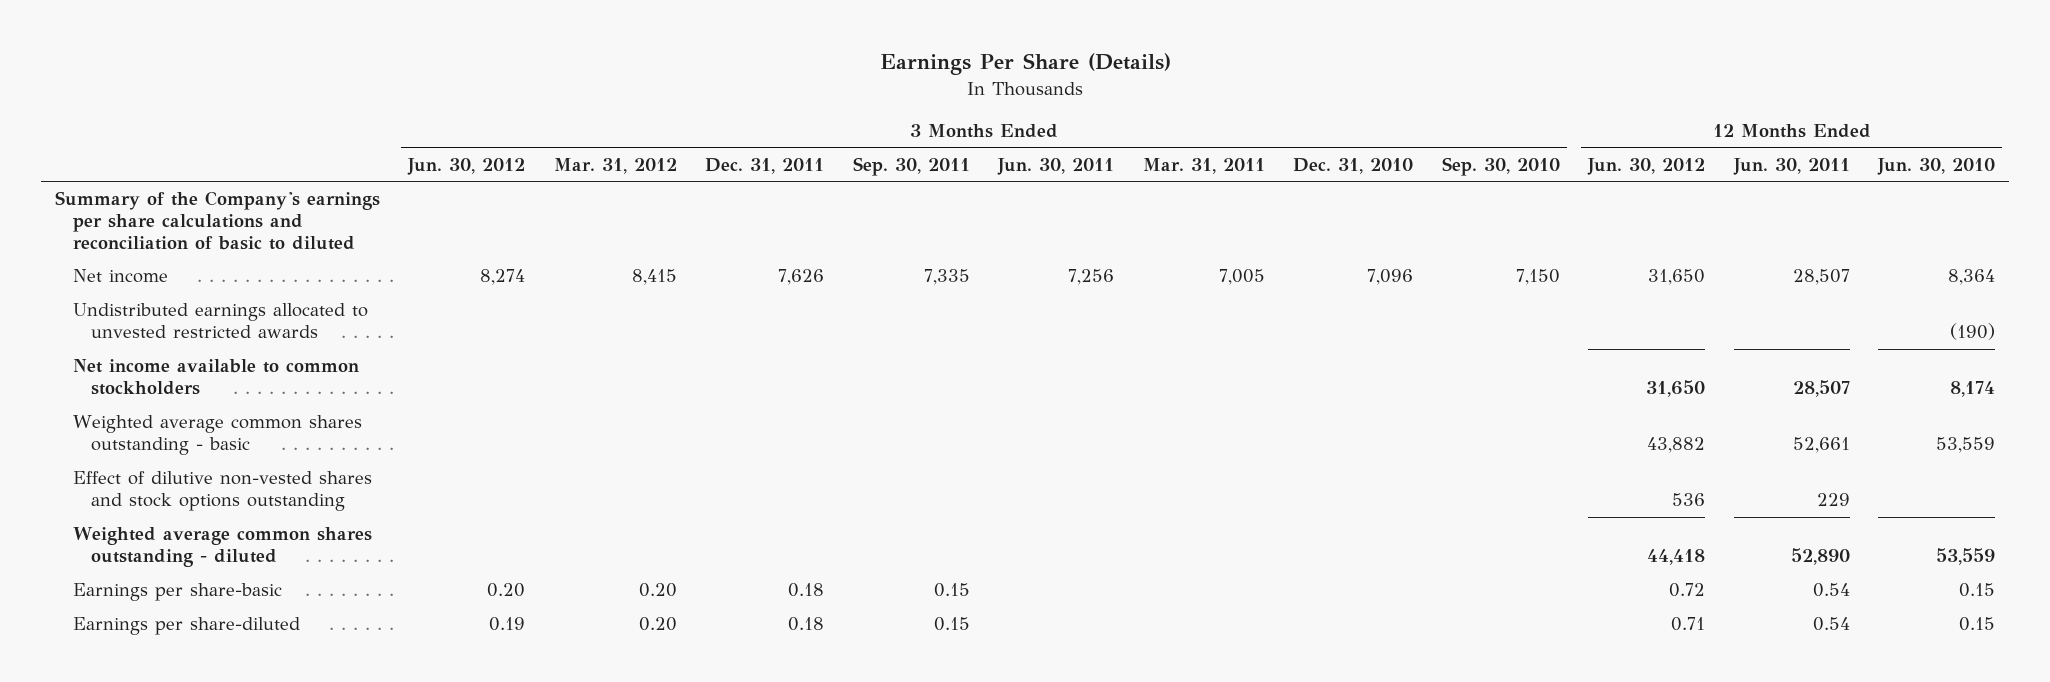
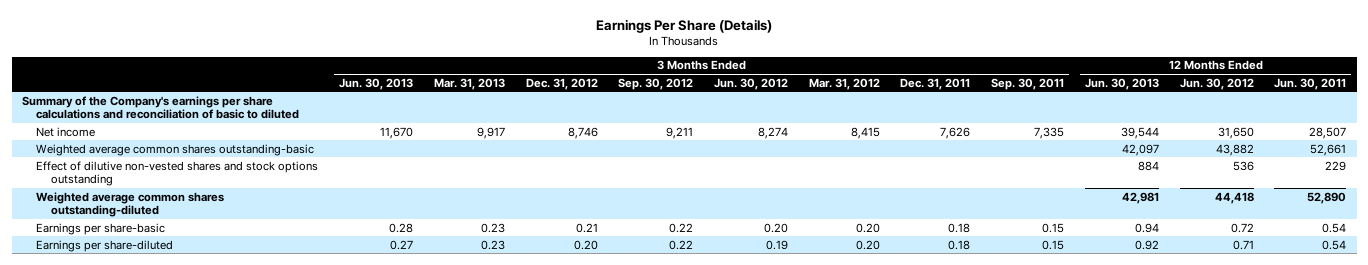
[997,157,1115,175] Jun. 30, 2011 -> none
[1142,157,1265,174] Mar. 31, 2011 -> none
[1293,157,1414,174] Dec. 31, 2010 -> none
[1441,156,1560,176] Sep. 30, 2010 -> none
[1877,157,1996,175] Jun. 30, 2010 -> none
none -> [339,77,414,90] Jun. 30, 2013
none -> [433,77,505,90] Mar. 31, 2013
none -> [525,77,598,90] Dec. 31, 2012
none -> [618,77,694,90] Sep. 30, 2012
none -> [1084,77,1159,90] Jun. 30, 2013
[72,303,368,338] Undistributed earnings allocated to unvested restricted awards -> none
[72,359,359,395] Net income available to common stockholders -> none
[72,415,362,455] Weighted average common shares outstanding - basic -> [36,143,315,156] Weighted average common shares outstanding-basic
[72,527,372,567] Weighted average common shares outstanding - diluted -> [36,191,225,218] Weighted average common shares outstanding-diluted

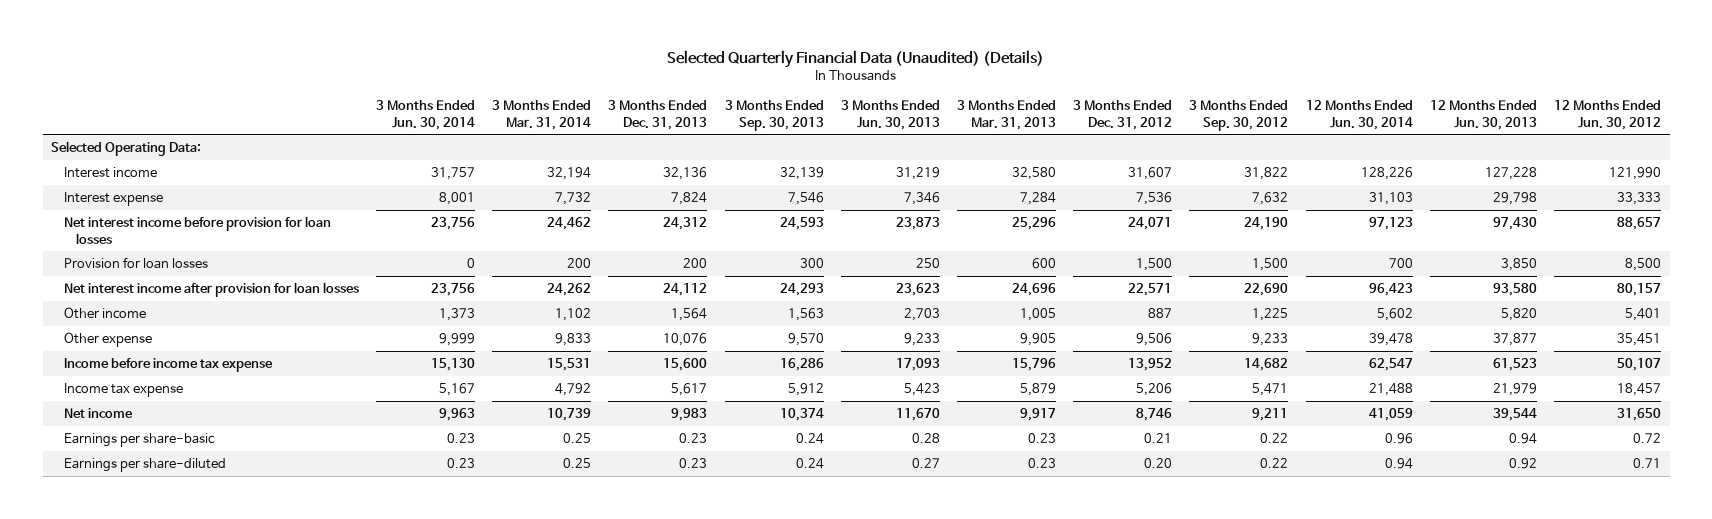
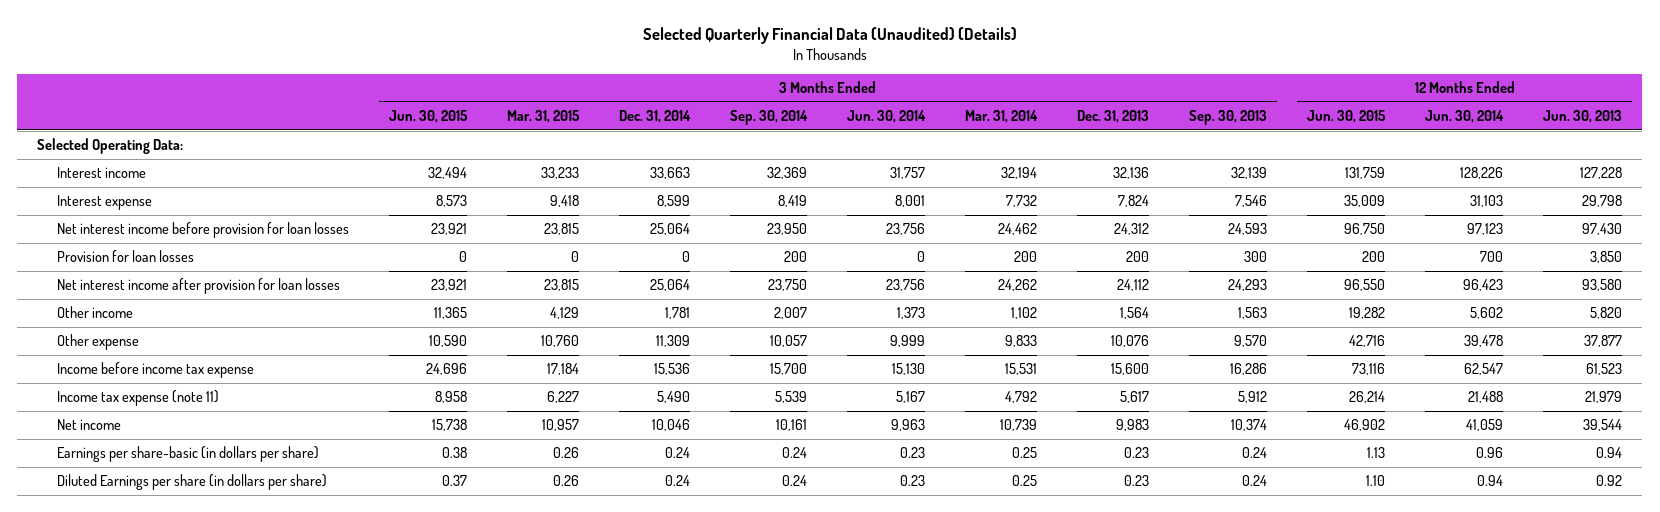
[840,100,940,130] 3 Months Ended Jun. 30, 2013 -> none
[956,100,1056,130] 3 Months Ended Mar. 31, 2013 -> none
[1073,100,1173,130] 3 Months Ended Dec. 31, 2012 -> none
[1189,100,1289,131] 3 Months Ended Sep. 30, 2012 -> none
[1554,100,1662,130] 12 Months Ended Jun. 30, 2012 -> none
none -> [388,110,468,124] Jun. 30, 2015
none -> [506,110,580,124] Mar. 31, 2015
none -> [618,110,691,124] Dec. 31, 2014
none -> [729,110,808,126] Sep. 30, 2014
none -> [1307,110,1387,124] Jun. 30, 2015
[63,383,183,398] Income tax expense -> [56,390,219,407] Income tax expense (note 11)
[63,433,215,448] Earnings per share-basic -> [56,446,319,463] Earnings per share-basic (in dollars per share)
[63,458,226,473] Earnings per share-diluted -> [56,474,327,491] Diluted Earnings per share (in dollars per share)

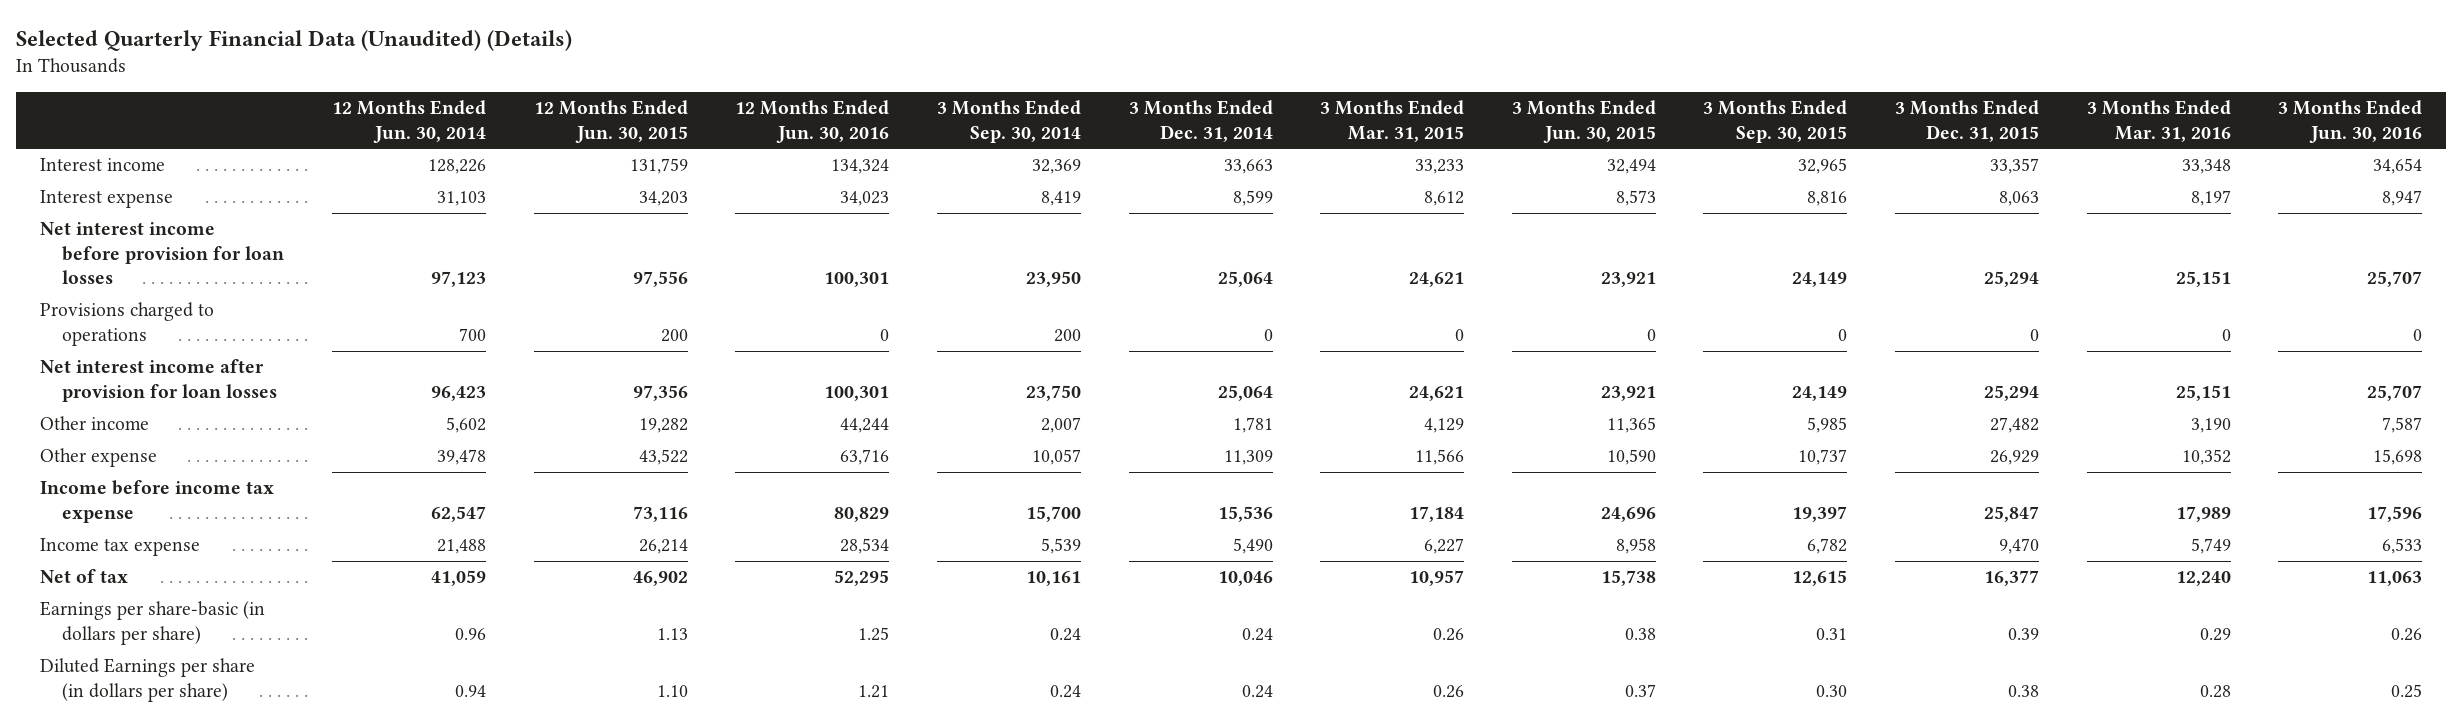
[847,110,927,124] Jun. 30, 2014 -> none
[965,110,1039,124] Mar. 31, 2014 -> none
[1077,110,1150,124] Dec. 31, 2013 -> none
[1189,110,1268,126] Sep. 30, 2013 -> none
[1543,110,1623,124] Jun. 30, 2013 -> none
none -> [735,100,890,143] 12 Months Ended Jun. 30, 2016
none -> [1703,100,1848,143] 3 Months Ended Sep. 30, 2015
none -> [1895,100,2040,142] 3 Months Ended Dec. 31, 2015
none -> [2086,100,2231,142] 3 Months Ended Mar. 31, 2016
none -> [2278,100,2423,143] 3 Months Ended Jun. 30, 2016
[37,138,184,155] Selected Operating Data: -> none
[549,195,579,208] 9,418 -> [1424,191,1465,207] 8,612
[1344,195,1386,208] 35,009 -> [638,191,688,207] 34,203
[543,223,579,236] 23,815 -> [1409,272,1465,288] 24,621
[1344,223,1386,236] 96,750 -> [632,271,688,288] 97,556
[56,250,194,263] Provision for loan losses -> [40,302,215,346] Provisions charged to operations
[543,279,579,292] 23,815 -> [1409,385,1465,401] 24,621
[1344,279,1386,292] 96,550 -> [632,384,688,401] 97,356
[540,335,579,348] 10,760 -> [1415,449,1465,466] 11,566
[1349,335,1386,348] 42,716 -> [638,449,688,466] 43,522
[56,390,219,407] Income tax expense (note 11) -> [40,538,201,557] Income tax expense
[56,419,121,431] Net income -> [40,569,129,584] Net of tax

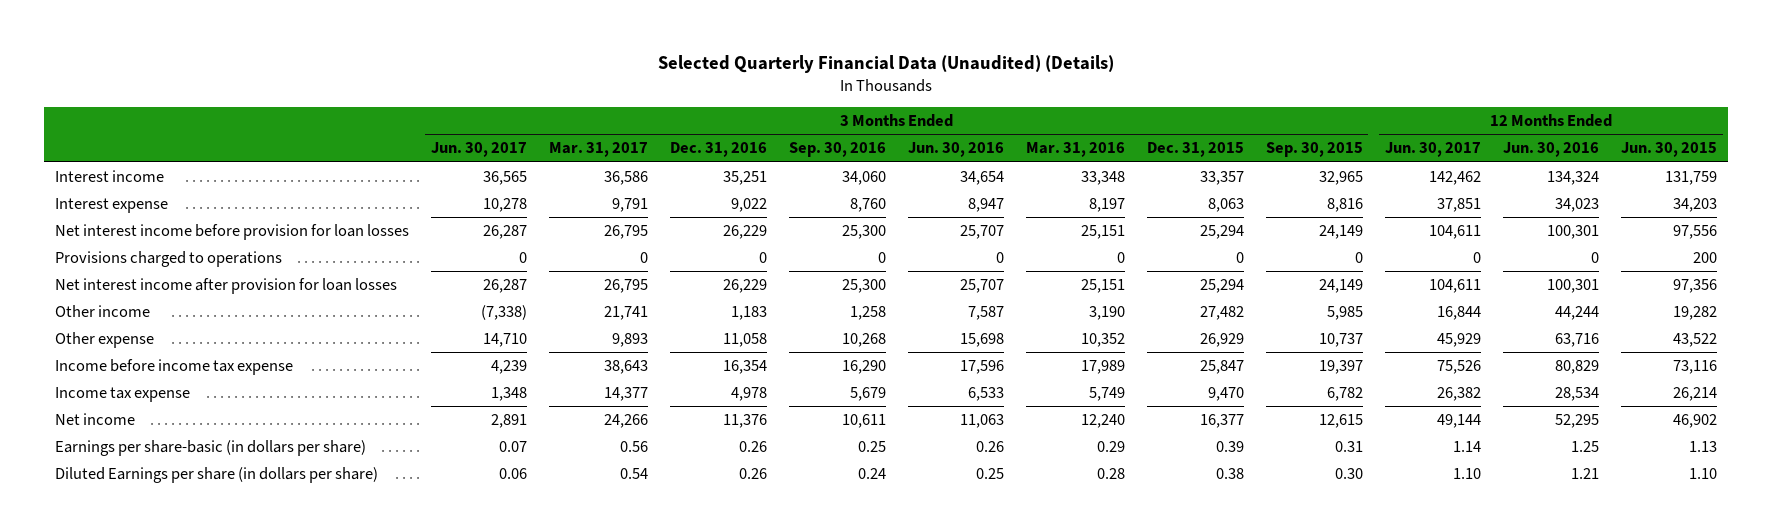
[331,100,486,143] 12 Months Ended Jun. 30, 2014 -> none
[936,100,1081,143] 3 Months Ended Sep. 30, 2014 -> none
[1128,100,1273,142] 3 Months Ended Dec. 31, 2014 -> none
[1320,100,1465,142] 3 Months Ended Mar. 31, 2015 -> none
[1511,100,1656,143] 3 Months Ended Jun. 30, 2015 -> none
none -> [430,142,527,158] Jun. 30, 2017
none -> [548,142,648,158] Mar. 31, 2017
none -> [669,142,767,158] Dec. 31, 2016
none -> [788,142,886,158] Sep. 30, 2016
none -> [1384,142,1481,158] Jun. 30, 2017
[40,569,129,584] Net of tax -> [54,412,135,425] Net income

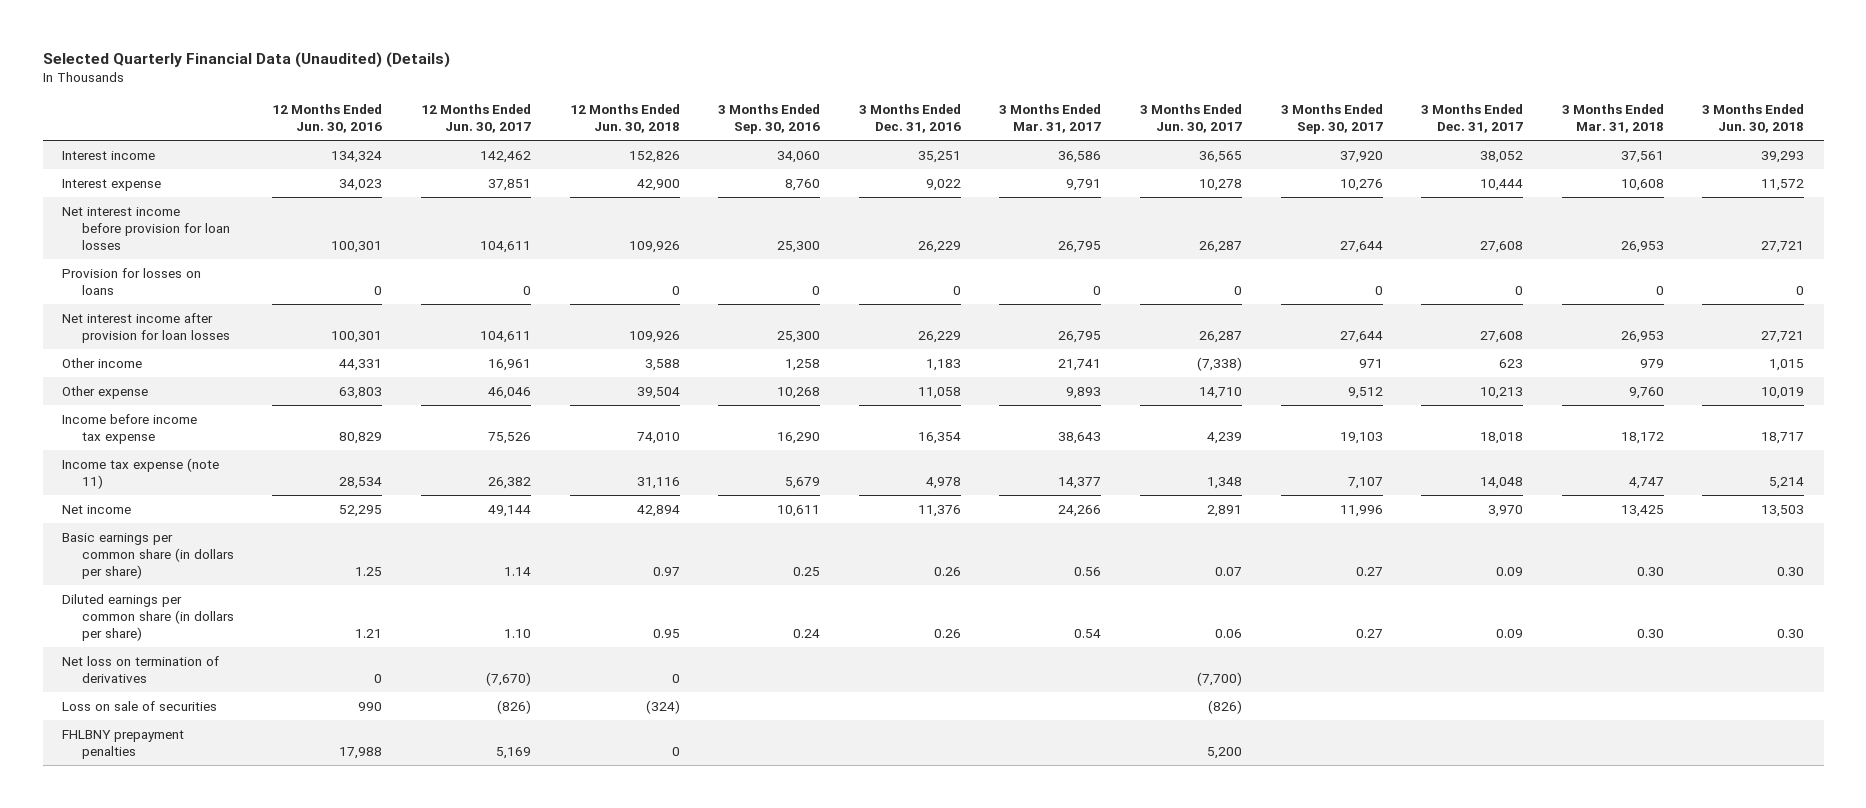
[907,142,1004,158] Jun. 30, 2016 -> none
[1025,142,1125,158] Mar. 31, 2016 -> none
[1146,142,1244,158] Dec. 31, 2015 -> none
[1265,142,1363,158] Sep. 30, 2015 -> none
[1621,142,1718,158] Jun. 30, 2015 -> none
none -> [569,104,680,134] 12 Months Ended Jun. 30, 2018
none -> [1280,104,1383,135] 3 Months Ended Sep. 30, 2017
none -> [1421,104,1524,134] 3 Months Ended Dec. 31, 2017
none -> [1561,104,1664,134] 3 Months Ended Mar. 31, 2018
none -> [1702,104,1805,134] 3 Months Ended Jun. 30, 2018
[54,250,282,267] Provisions charged to operations -> [61,267,201,295] Provision for losses on loans
[1436,305,1481,320] 16,844 -> [488,358,532,371] 16,961
[1554,305,1599,320] 44,244 -> [339,358,383,371] 44,331
[1436,332,1481,347] 45,929 -> [488,386,532,399] 46,046
[1554,332,1599,347] 63,716 -> [339,386,383,399] 63,803
[54,386,190,402] Income tax expense -> [61,457,219,489] Income tax expense (note 11)
[54,439,366,456] Earnings per share-basic (in dollars per share) -> [61,532,234,580] Basic earnings per common share (in dollars per share)
[54,466,378,483] Diluted Earnings per share (in dollars per share) -> [61,593,234,642] Diluted earnings per common share (in dollars per share)
none -> [61,655,219,683] Net loss on termination of derivatives
none -> [61,700,217,711] Loss on sale of securities
none -> [61,729,184,759] FHLBNY prepayment penalties

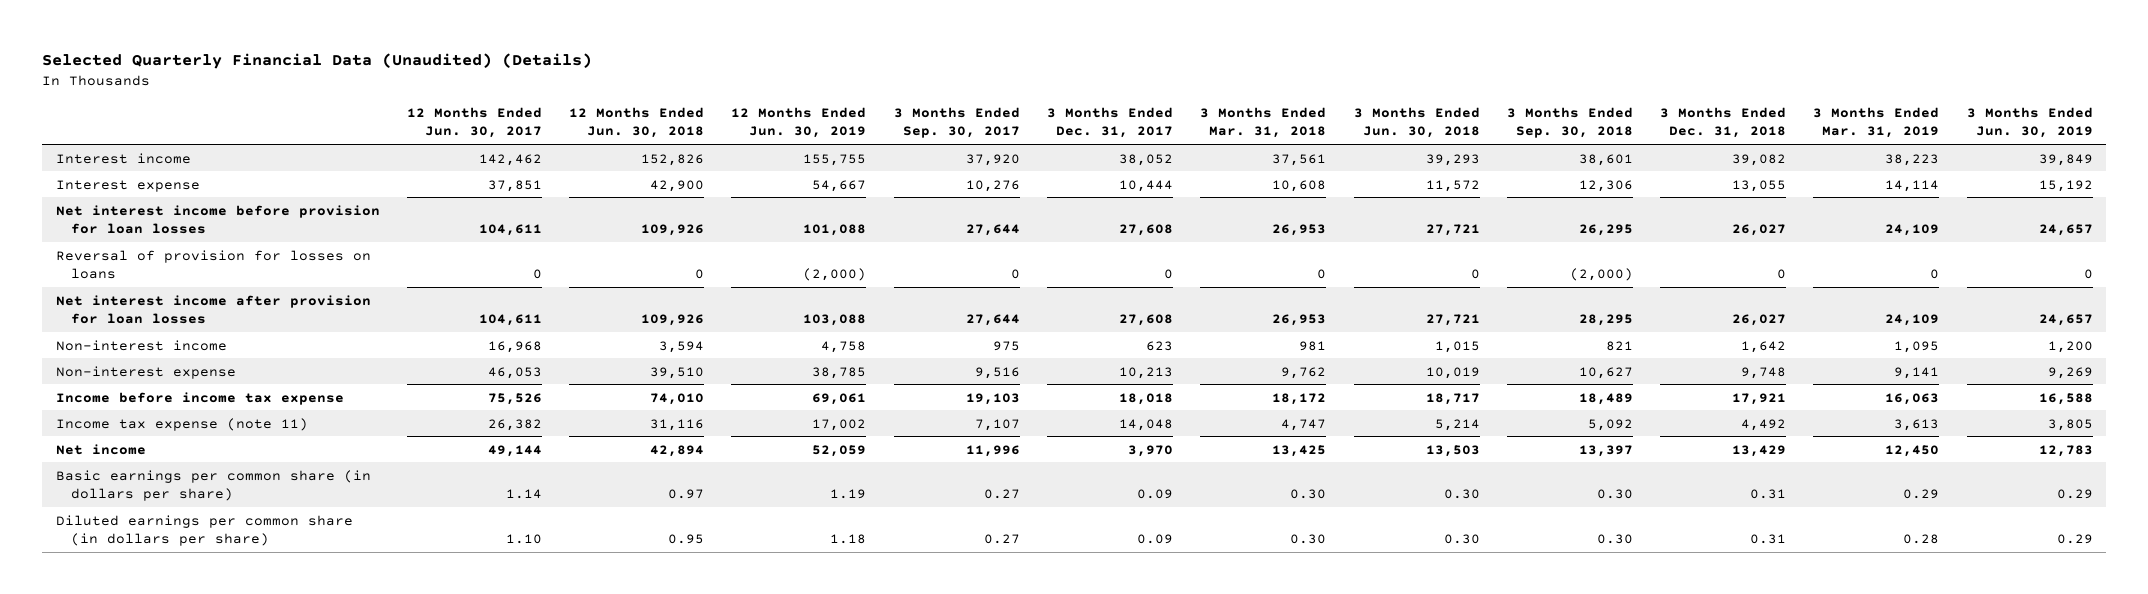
[272,104,383,134] 12 Months Ended Jun. 30, 2016 -> none
[718,104,821,135] 3 Months Ended Sep. 30, 2016 -> none
[858,104,961,134] 3 Months Ended Dec. 31, 2016 -> none
[999,104,1102,134] 3 Months Ended Mar. 31, 2017 -> none
[1139,104,1242,134] 3 Months Ended Jun. 30, 2017 -> none
none -> [731,106,867,139] 12 Months Ended Jun. 30, 2019
none -> [1506,106,1633,139] 3 Months Ended Sep. 30, 2018
none -> [1660,106,1787,139] 3 Months Ended Dec. 31, 2018
none -> [1813,106,1940,139] 3 Months Ended Mar. 31, 2019
none -> [1966,106,2093,139] 3 Months Ended Jun. 30, 2019
[61,267,201,295] Provision for losses on loans -> [55,249,371,280] Reversal of provision for losses on loans
[61,357,142,368] Other income -> [55,339,227,351] Non-interest income
[488,358,532,371] 16,961 -> [487,340,542,353] 16,968
[644,358,680,371] 3,588 -> [659,340,705,353] 3,594
[1358,358,1383,368] 971 -> [992,340,1020,351] 975
[1639,358,1664,368] 979 -> [1299,340,1327,351] 981
[61,385,148,399] Other expense -> [55,365,236,379] Non-interest expense
[488,386,532,399] 46,046 -> [487,366,542,379] 46,053
[636,386,680,399] 39,504 -> [650,366,705,379] 39,510
[1347,386,1383,399] 9,512 -> [974,366,1020,379] 9,516
[1628,386,1664,399] 9,760 -> [1281,366,1327,379] 9,762
[61,655,219,683] Net loss on termination of derivatives -> none
[61,700,217,711] Loss on sale of securities -> none
[61,729,184,759] FHLBNY prepayment penalties -> none

